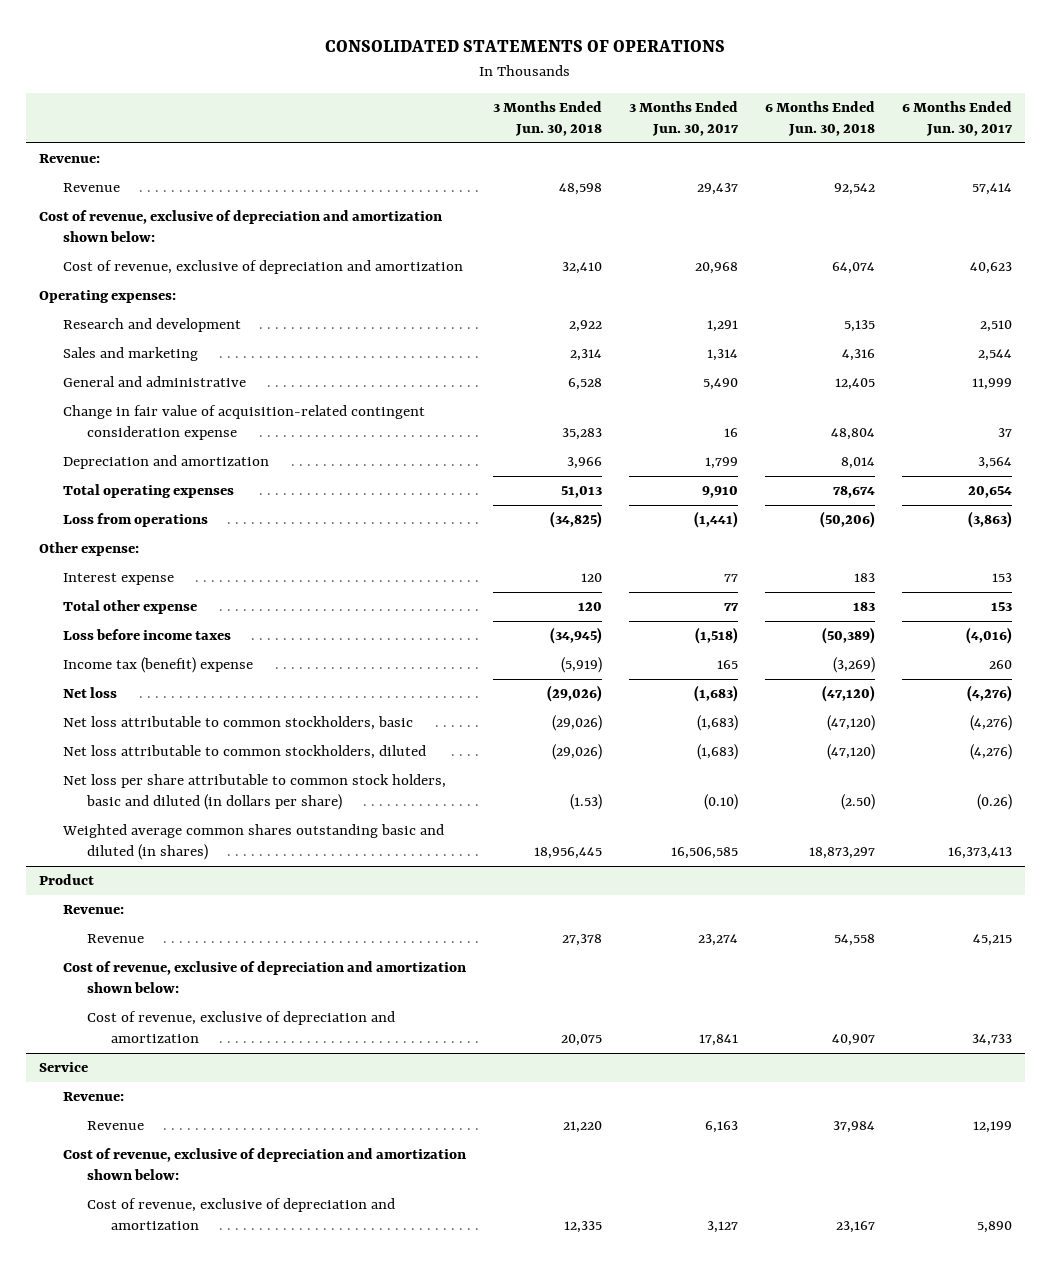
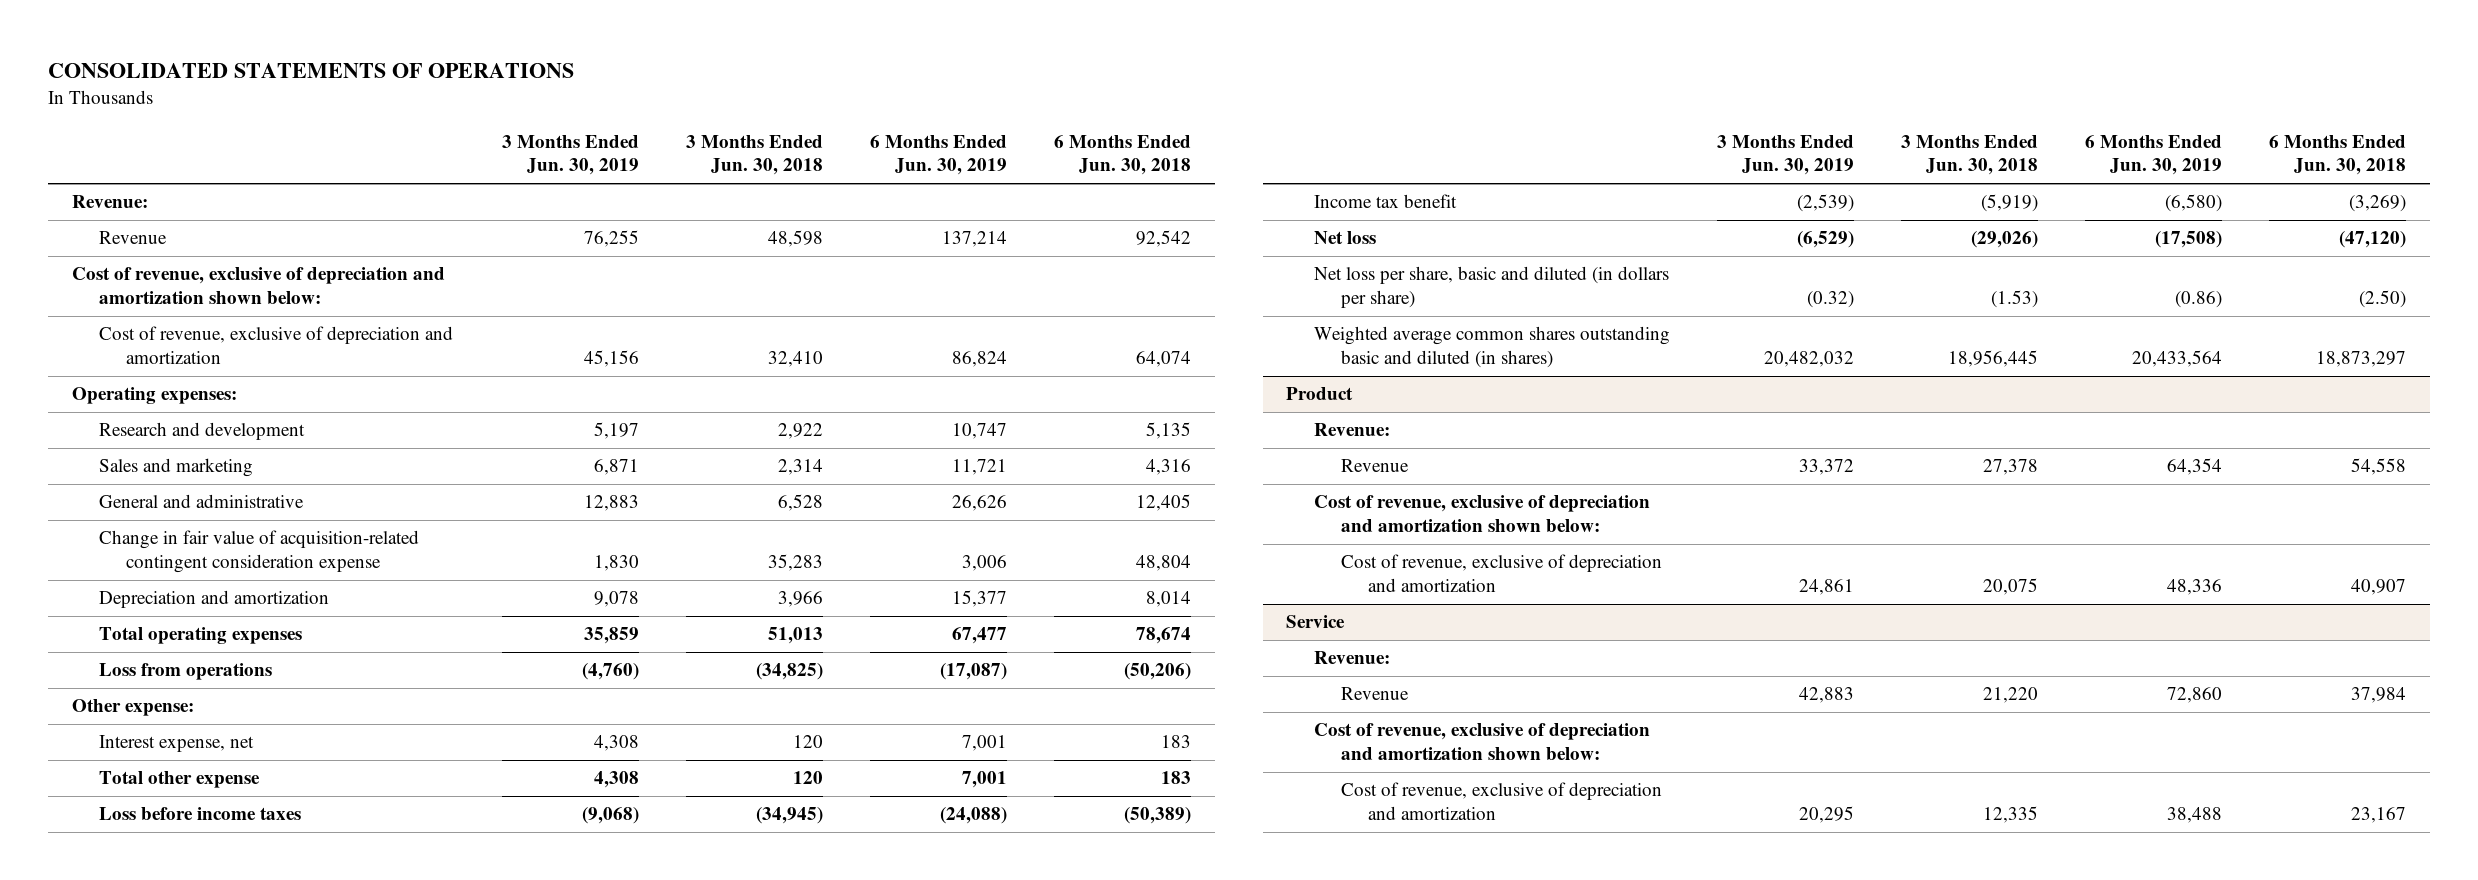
[628,101,739,137] 3 Months Ended Jun. 30, 2017 -> none
[901,101,1013,137] 6 Months Ended Jun. 30, 2017 -> none
none -> [501,134,639,176] 3 Months Ended Jun. 30, 2019
none -> [870,134,1008,176] 6 Months Ended Jun. 30, 2019
[62,573,174,586] Interest expense -> [98,735,254,753] Interest expense, net
[62,657,253,674] Income tax (benefit) expense -> [1313,194,1457,209] Income tax benefit
[62,716,413,731] Net loss attributable to common stockholders, basic -> none
[62,745,426,760] Net loss attributable to common stockholders, diluted -> none
[62,774,446,811] Net loss per share attributable to common stock holders, basic and diluted (in dollars per share) -> [1313,266,1669,309] Net loss per share, basic and diluted (in dollars per share)

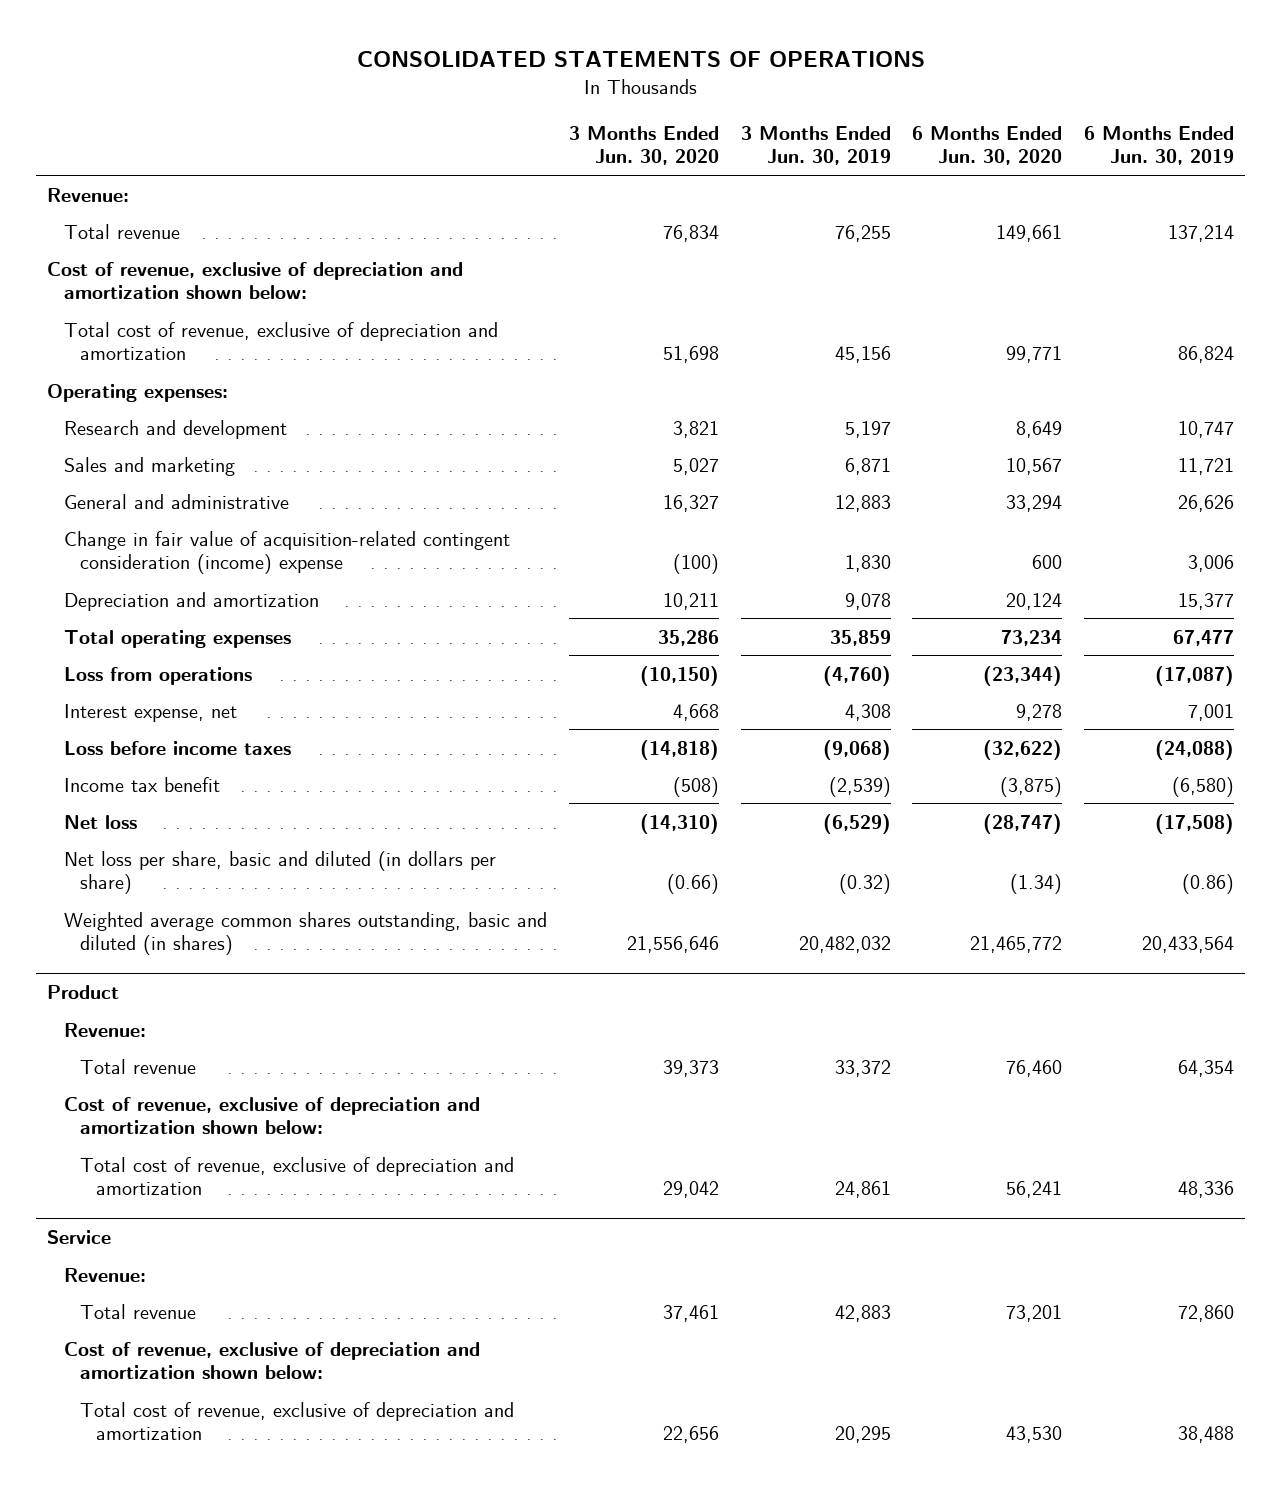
[686,134,824,176] 3 Months Ended Jun. 30, 2018 -> none
[1054,134,1192,176] 6 Months Ended Jun. 30, 2018 -> none
none -> [568,125,719,166] 3 Months Ended Jun. 30, 2020
none -> [912,125,1063,166] 6 Months Ended Jun. 30, 2020
[98,231,167,245] Revenue -> [63,223,180,239] Total revenue
[98,326,453,365] Cost of revenue, exclusive of depreciation and amortization -> [63,321,498,361] Total cost of revenue, exclusive of depreciation and amortization
[98,530,419,574] Change in fair value of acquisition-related contingent consideration expense -> [63,530,510,575] Change in fair value of acquisition-related contingent consideration (income) expense
[71,699,194,717] Other expense: -> none
[98,771,260,789] Total other expense -> none
[1313,326,1670,369] Weighted average common shares outstanding basic and diluted (in shares) -> [63,911,547,956] Weighted average common shares outstanding, basic and diluted (in shares)
[1340,459,1409,473] Revenue -> [79,1058,196,1074] Total revenue
[1340,554,1662,593] Cost of revenue, exclusive of depreciation and amortization -> [79,1156,514,1196] Total cost of revenue, exclusive of depreciation and amortization
[1340,687,1409,701] Revenue -> [79,1303,196,1319] Total revenue
[1340,782,1662,821] Cost of revenue, exclusive of depreciation and amortization -> [79,1401,514,1441] Total cost of revenue, exclusive of depreciation and amortization

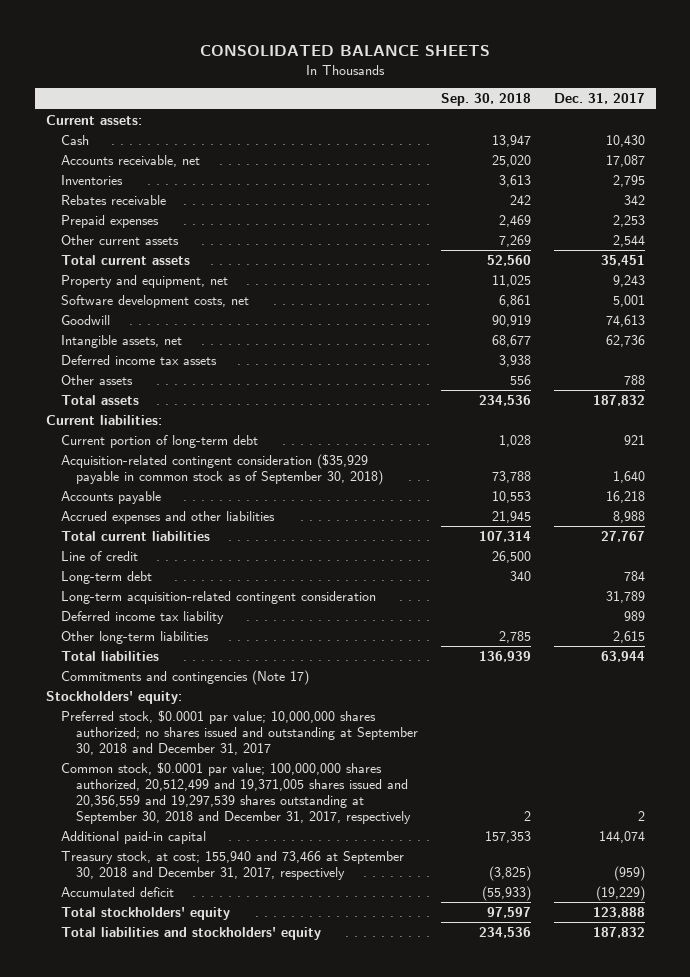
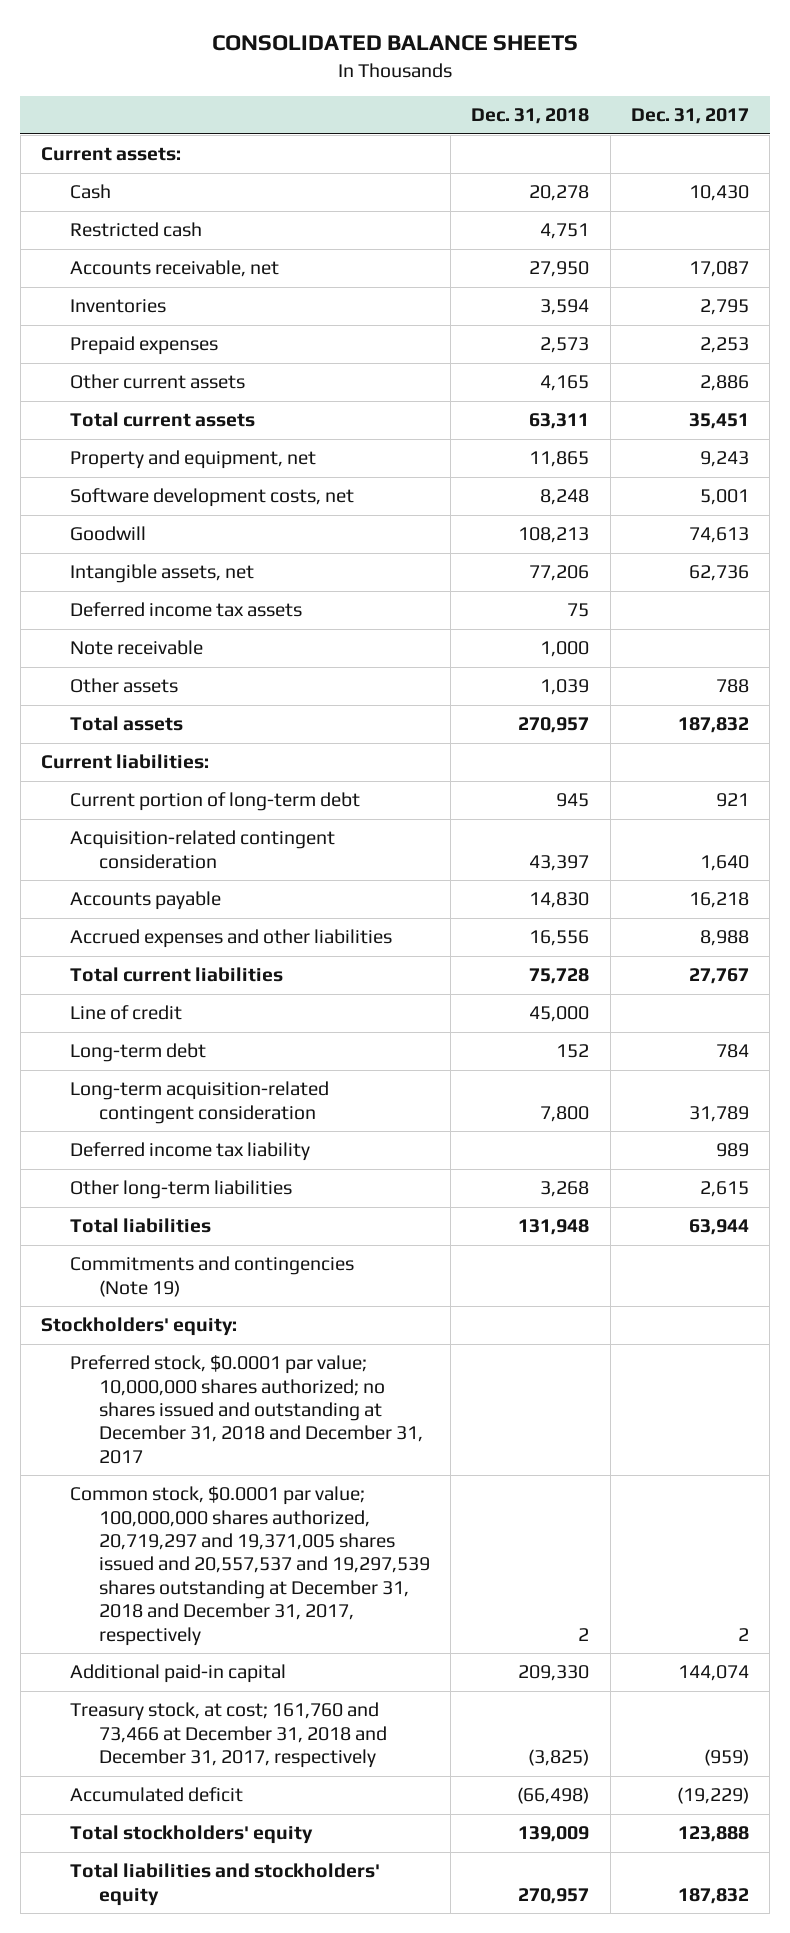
[440,93,531,107] Sep. 30, 2018 -> none
none -> [471,108,590,125] Dec. 31, 2018
none -> [69,222,202,238] Restricted cash
[61,194,167,205] Rebates receivable -> none
[612,234,645,247] 2,544 -> [699,375,749,392] 2,886
none -> [69,640,203,656] Note receivable
[61,453,384,485] Acquisition-related contingent consideration ($35,929 payable in common stock as of September 30, 2018) -> [69,830,335,869] Acquisition-related contingent consideration
[61,669,310,685] Commitments and contingencies (Note 17) -> [69,1256,354,1297] Commitments and contingencies (Note 19)
[61,709,419,755] Preferred stock, $0.0001 par value; 10,000,000 shares authorized; no shares issued and outstanding at September 30, 2018 and December 31, 2017 -> [69,1355,423,1464] Preferred stock, $0.0001 par value; 10,000,000 shares authorized; no shares issued and outstanding at December 31, 2018 and December 31, 2017
[61,761,412,824] Common stock, $0.0001 par value; 100,000,000 shares authorized, 20,512,499 and 19,371,005 shares issued and 20,356,559 and 19,297,539 shares outstanding at September 30, 2018 and December 31, 2017, respectively -> [69,1486,430,1646] Common stock, $0.0001 par value; 100,000,000 shares authorized, 20,719,297 and 19,371,005 shares issued and 20,557,537 and 19,297,539 shares outstanding at December 31, 2018 and December 31, 2017, respectively
[61,850,405,880] Treasury stock, at cost; 155,940 and 73,466 at September 30, 2018 and December 31, 2017, respectively -> [69,1702,387,1769] Treasury stock, at cost; 161,760 and 73,466 at December 31, 2018 and December 31, 2017, respectively

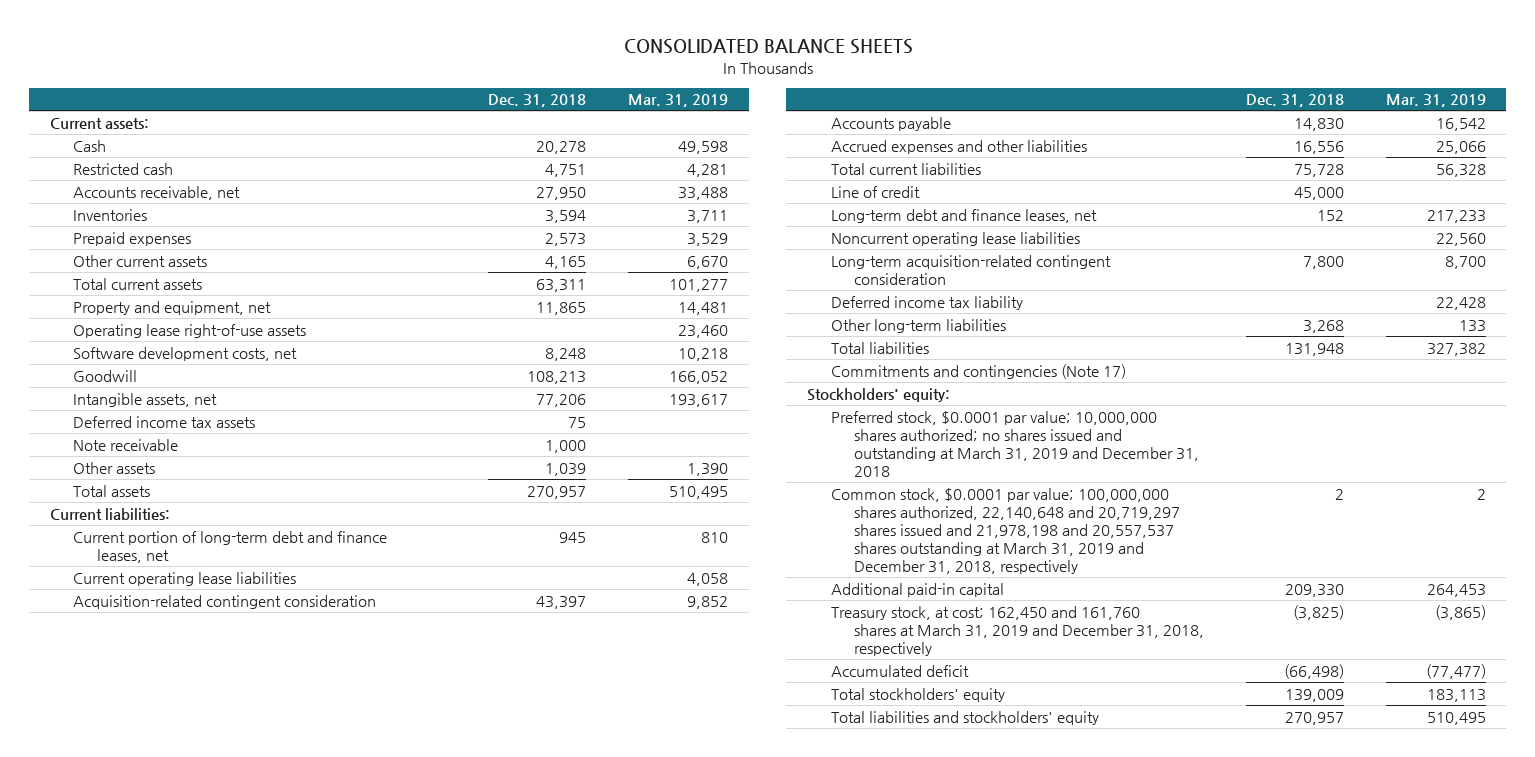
[630,108,749,125] Dec. 31, 2017 -> none
none -> [627,94,728,108] Mar. 31, 2019
none -> [73,323,307,338] Operating lease right-of-use assets
[69,792,360,812] Current portion of long-term debt -> [73,530,388,563] Current portion of long-term debt and finance leases, net
none -> [73,571,297,586] Current operating lease liabilities
[69,1043,206,1063] Long-term debt -> [830,208,1097,223] Long-term debt and finance leases, net
none -> [830,231,1080,246] Noncurrent operating lease liabilities
[69,1256,354,1297] Commitments and contingencies (Note 19) -> [830,363,1126,379] Commitments and contingencies (Note 17)
[69,1355,423,1464] Preferred stock, $0.0001 par value; 10,000,000 shares authorized; no shares issued and outstanding at December 31, 2018 and December 31, 2017 -> [830,410,1200,478] Preferred stock, $0.0001 par value; 10,000,000 shares authorized; no shares issued and outstanding at March 31, 2019 and December 31, 2018
[69,1486,430,1646] Common stock, $0.0001 par value; 100,000,000 shares authorized, 20,719,297 and 19,371,005 shares issued and 20,557,537 and 19,297,539 shares outstanding at December 31, 2018 and December 31, 2017, respectively -> [830,487,1181,575] Common stock, $0.0001 par value; 100,000,000 shares authorized, 22,140,648 and 20,719,297 shares issued and 21,978,198 and 20,557,537 shares outstanding at March 31, 2019 and December 31, 2018, respectively
[69,1702,387,1769] Treasury stock, at cost; 161,760 and 73,466 at December 31, 2018 and December 31, 2017, respectively -> [830,605,1205,656] Treasury stock, at cost; 162,450 and 161,760 shares at March 31, 2019 and December 31, 2018, respectively

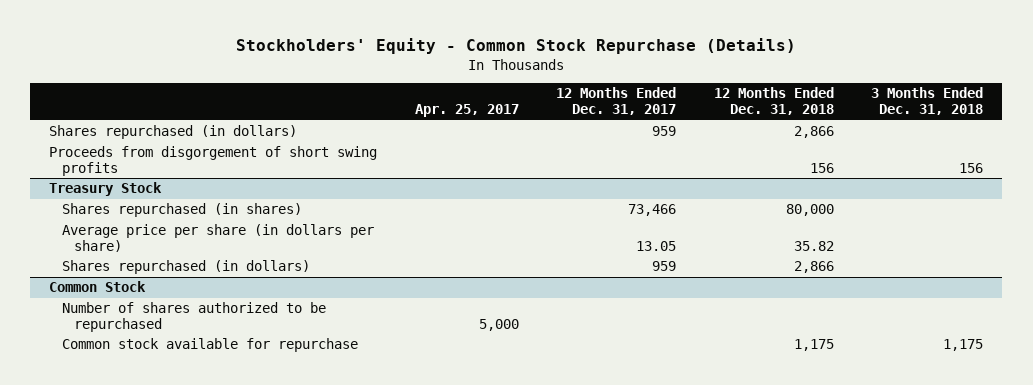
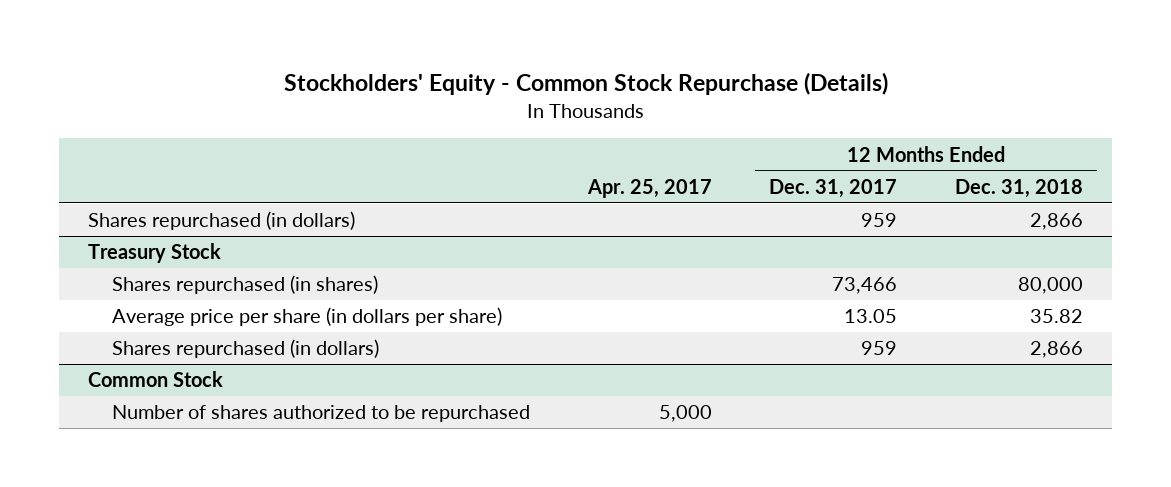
[871,87,984,116] 3 Months Ended Dec. 31, 2018 -> none
[49,146,378,177] Proceeds from disgorgement of short swing profits -> none
[61,338,358,353] Common stock available for repurchase -> none

